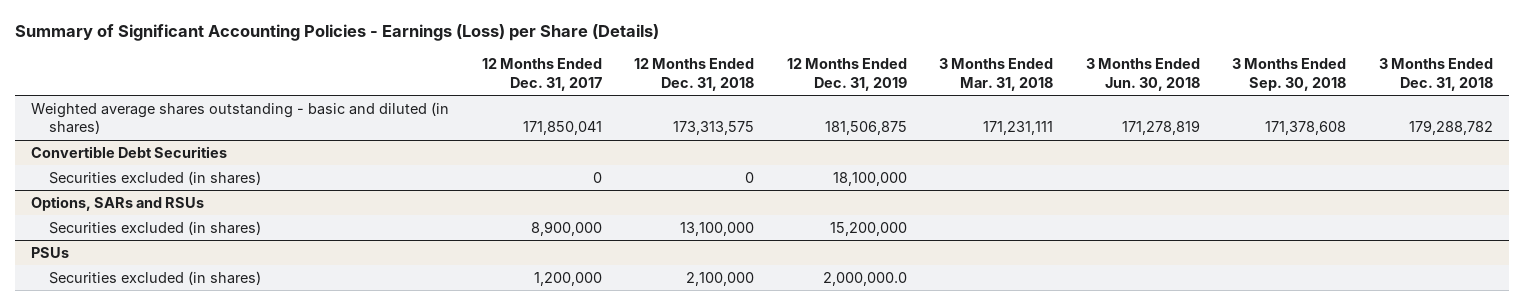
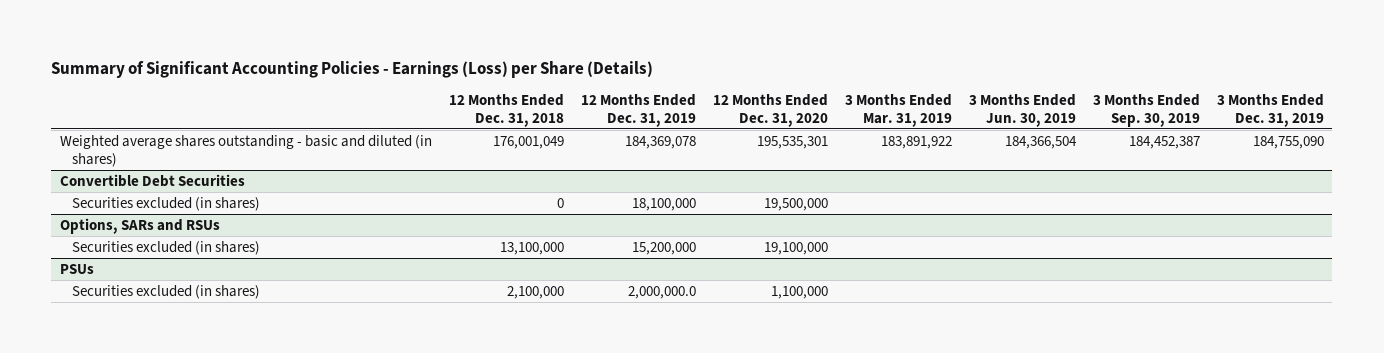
[481,58,602,91] 12 Months Ended Dec. 31, 2017 -> none
[939,58,1054,91] 3 Months Ended Mar. 31, 2018 -> none
[1085,58,1200,91] 3 Months Ended Jun. 30, 2018 -> none
[1232,58,1347,91] 3 Months Ended Sep. 30, 2018 -> none
[1378,58,1493,91] 3 Months Ended Dec. 31, 2018 -> none
none -> [712,93,828,127] 12 Months Ended Dec. 31, 2020
none -> [844,93,952,127] 3 Months Ended Mar. 31, 2019
none -> [968,93,1076,127] 3 Months Ended Jun. 30, 2019
none -> [1092,93,1200,127] 3 Months Ended Sep. 30, 2019
none -> [1216,93,1324,127] 3 Months Ended Dec. 31, 2019
[673,121,755,136] 173,313,575 -> [492,135,564,149] 176,001,049
[824,121,907,136] 181,506,875 -> [624,135,696,149] 184,369,078

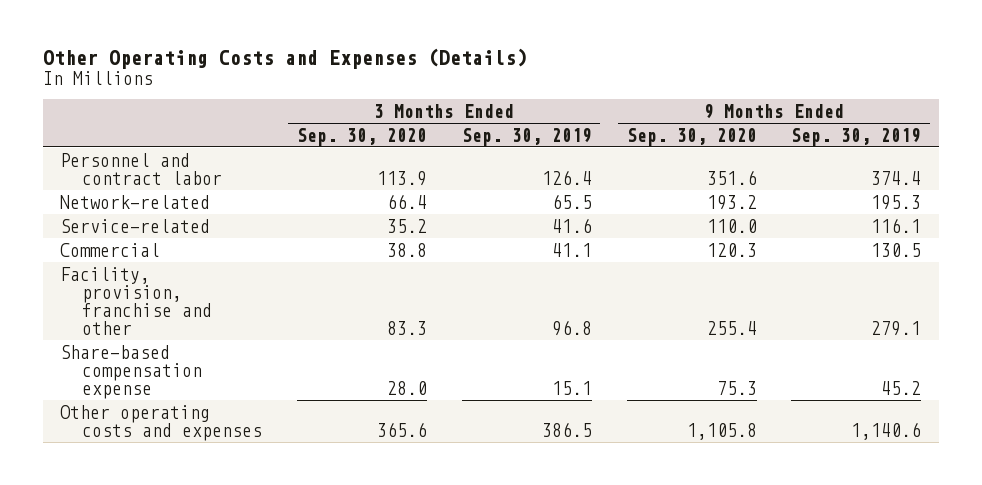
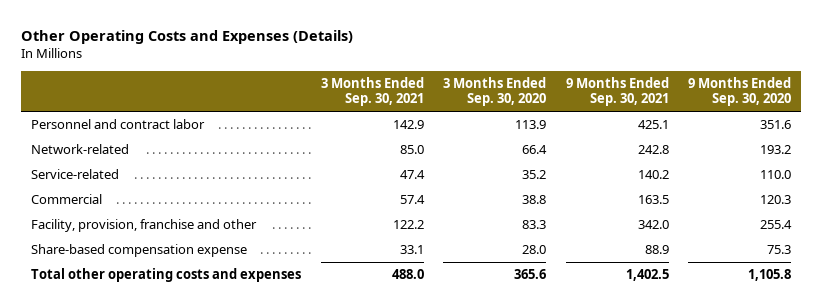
[461,127,592,146] Sep. 30, 2019 -> none
[791,127,922,146] Sep. 30, 2019 -> none
none -> [320,77,424,107] 3 Months Ended Sep. 30, 2021
none -> [565,77,669,107] 9 Months Ended Sep. 30, 2021
[60,404,263,441] Other operating costs and expenses -> [31,267,302,282] Total other operating costs and expenses

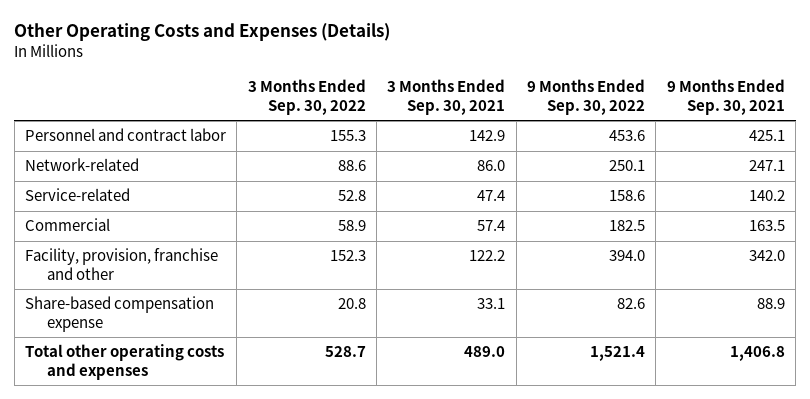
[443,77,547,107] 3 Months Ended Sep. 30, 2020 -> none
[688,77,792,107] 9 Months Ended Sep. 30, 2020 -> none
none -> [247,79,366,115] 3 Months Ended Sep. 30, 2022
none -> [527,79,646,115] 9 Months Ended Sep. 30, 2022
[399,144,424,154] 85.0 -> [477,160,506,172] 86.0
[637,144,669,154] 242.8 -> [748,160,785,172] 247.1
[391,268,424,279] 488.0 -> [464,346,506,358] 489.0
[625,268,669,281] 1,402.5 -> [729,346,785,362] 1,406.8

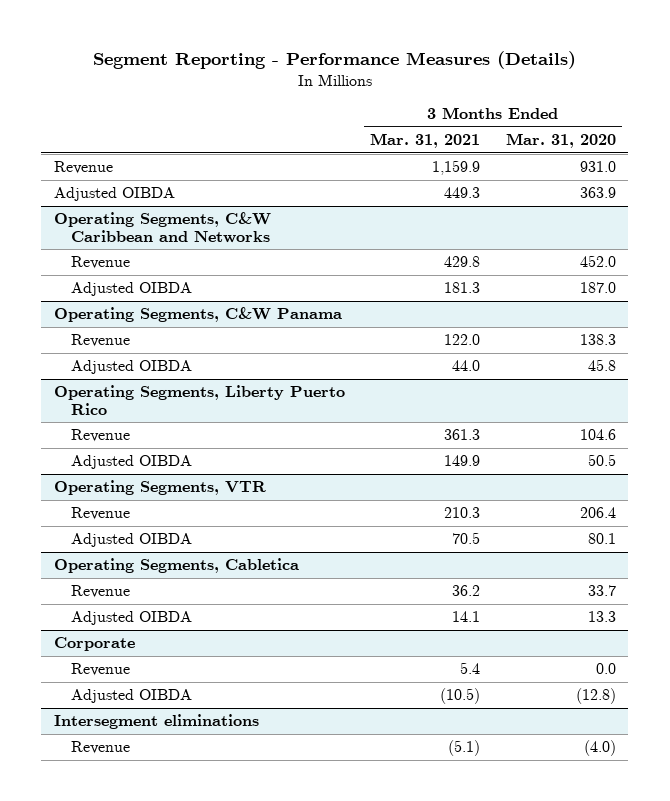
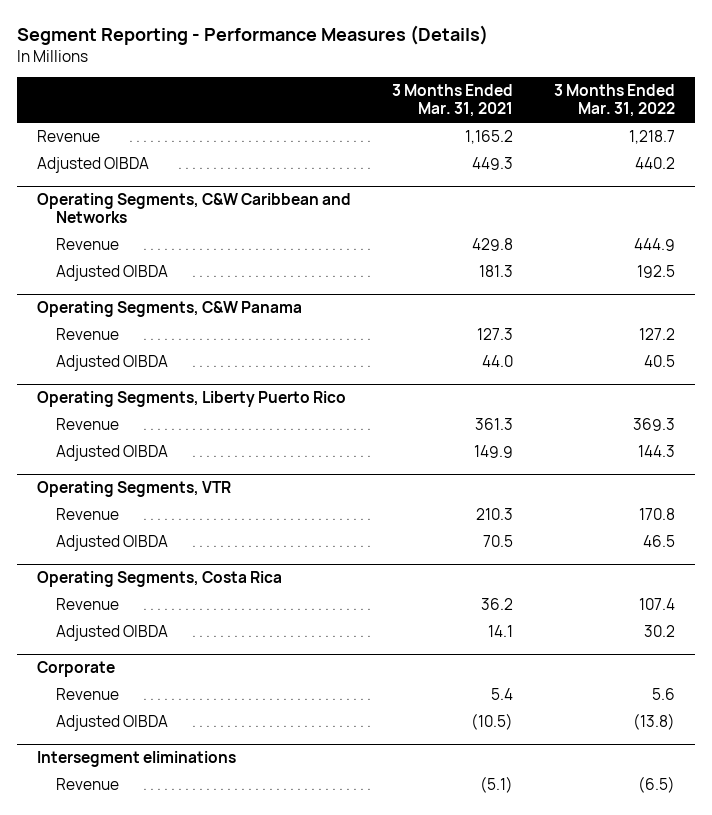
[505,132,616,148] Mar. 31, 2020 -> none
none -> [553,84,675,118] 3 Months Ended Mar. 31, 2022
[432,160,481,176] 1,159.9 -> [464,130,513,145] 1,165.2
[444,334,481,346] 122.0 -> [476,328,513,341] 127.3
[54,558,300,574] Operating Segments, Cabletica -> none
none -> [36,571,282,588] Operating Segments, Costa Rica

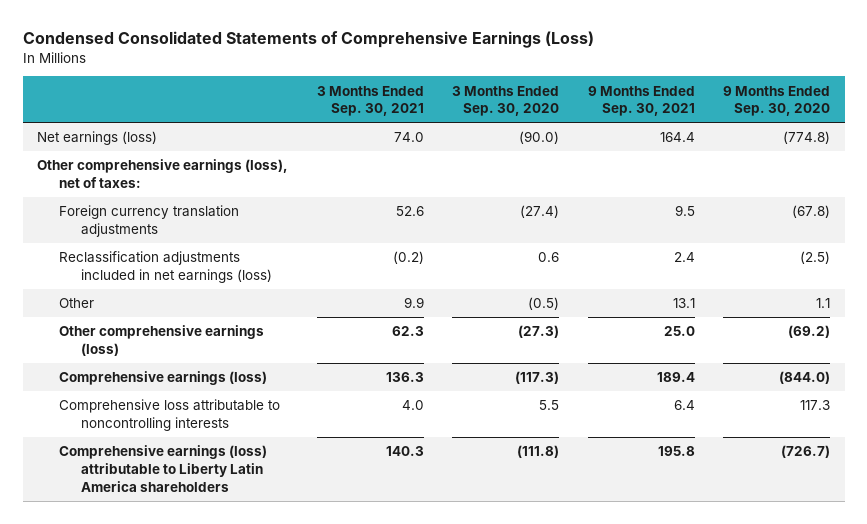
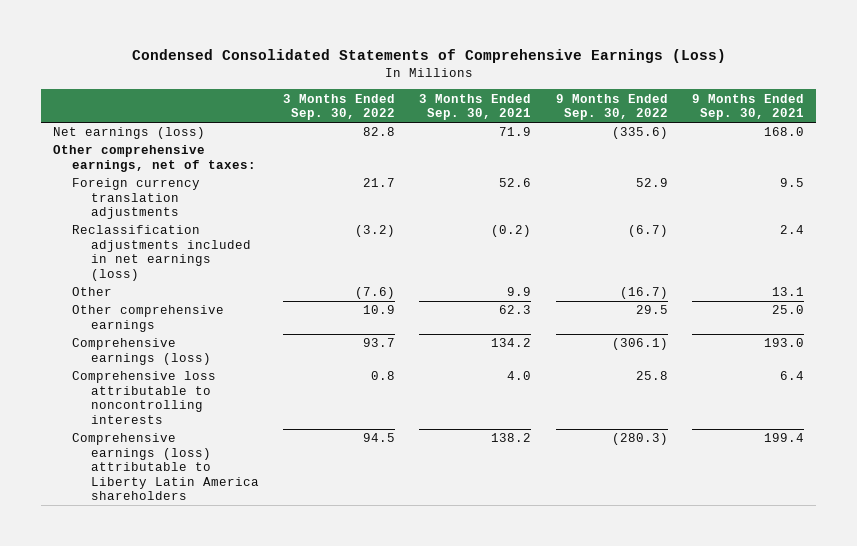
[452,85,560,117] 3 Months Ended Sep. 30, 2020 -> none
[723,85,831,117] 9 Months Ended Sep. 30, 2020 -> none
none -> [282,93,395,121] 3 Months Ended Sep. 30, 2022
none -> [555,93,668,121] 9 Months Ended Sep. 30, 2022
[393,132,424,143] 74.0 -> [499,127,532,137] 71.9
[659,132,695,143] 164.4 -> [763,127,804,137] 168.0
[37,159,289,188] Other comprehensive earnings (loss), net of taxes: -> [53,145,256,172] Other comprehensive earnings, net of taxes:
[59,325,265,356] Other comprehensive earnings (loss) -> [71,305,224,332] Other comprehensive earnings
[385,372,424,383] 136.3 -> [491,338,532,348] 134.2
[656,372,695,383] 189.4 -> [763,338,804,348] 193.0
[385,446,424,457] 140.3 -> [491,433,532,443] 138.2
[657,446,695,457] 195.8 -> [763,433,804,443] 199.4

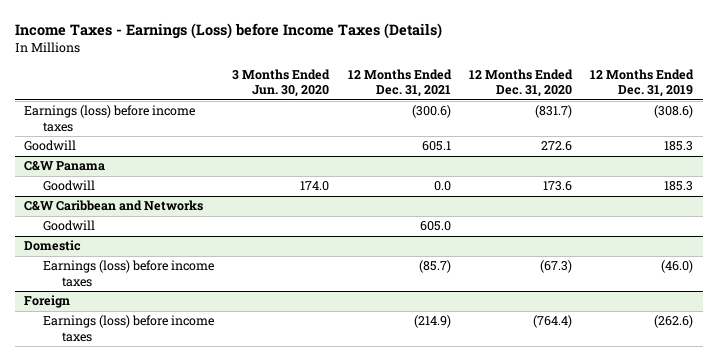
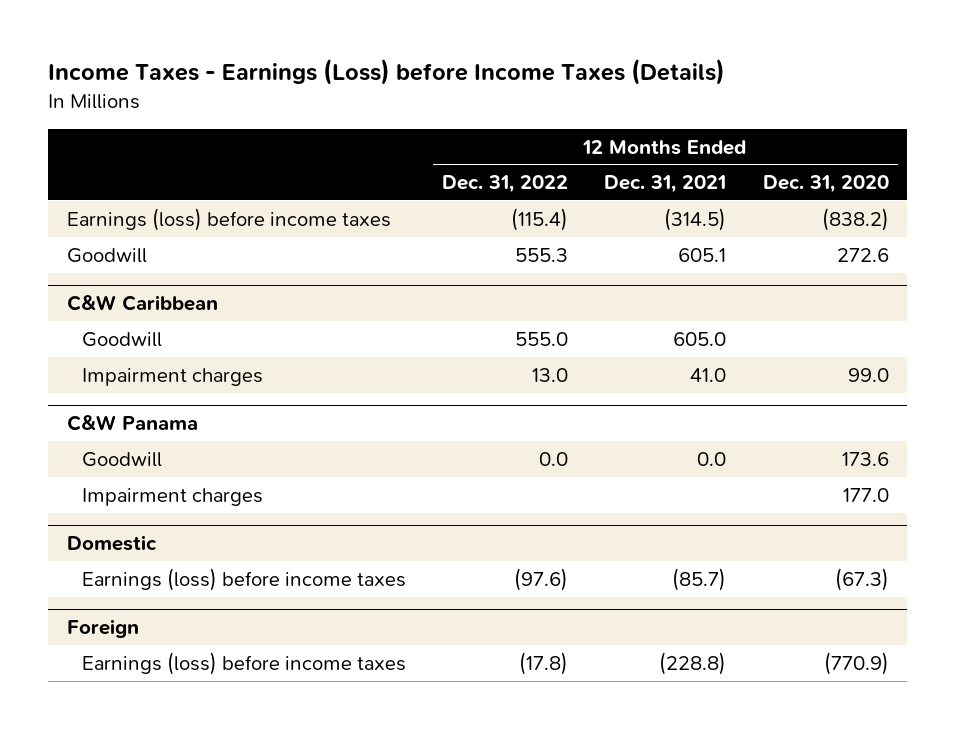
[232,69,331,98] 3 Months Ended Jun. 30, 2020 -> none
[590,69,695,98] 12 Months Ended Dec. 31, 2019 -> none
none -> [442,175,569,194] Dec. 31, 2022
[411,105,451,119] (300.6) -> [664,207,727,231] (314.5)
[535,105,573,119] (831.7) -> [821,207,889,231] (838.2)
none -> [66,295,218,312] C&W Caribbean
none -> [81,331,162,347] Goodwill
none -> [81,367,263,386] Impairment charges
[23,200,203,212] C&W Caribbean and Networks -> none
[42,220,95,232] Goodwill -> none
none -> [81,487,263,506] Impairment charges
[413,315,451,329] (214.9) -> [659,651,727,675] (228.8)
[533,315,573,329] (764.4) -> [823,651,889,675] (770.9)

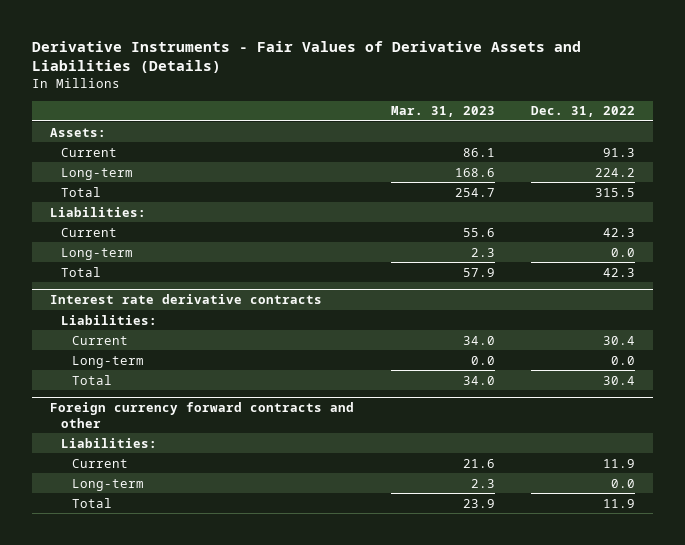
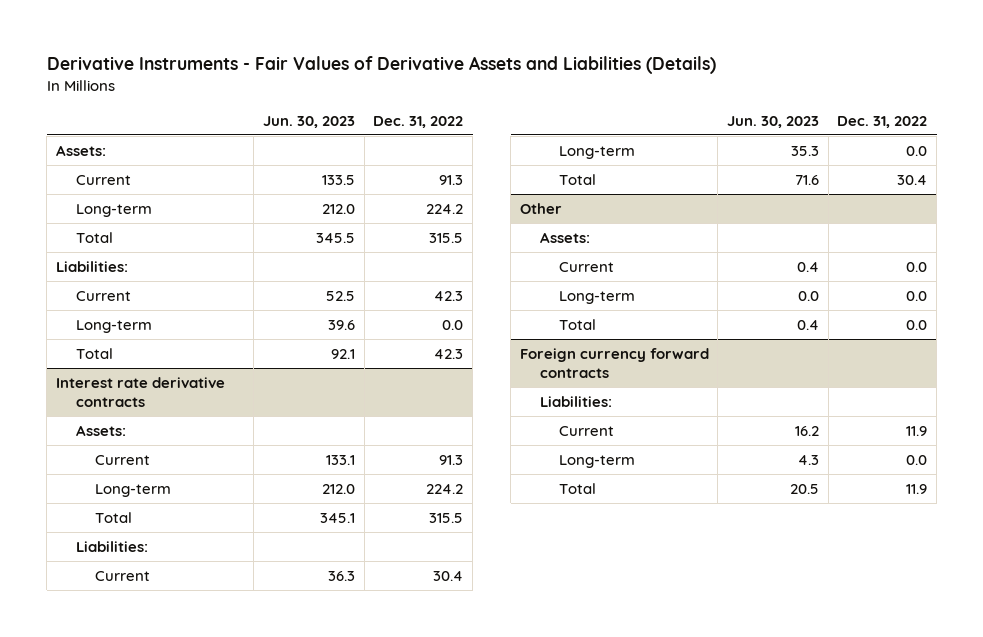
[390,106,495,118] Mar. 31, 2023 -> none
none -> [263,115,356,128] Jun. 30, 2023
none -> [75,424,126,436] Assets:
none -> [95,454,151,465] Current
none -> [95,483,172,497] Long-term
none -> [95,511,133,523] Total
none -> [519,202,562,214] Other
none -> [539,231,590,243] Assets:
none -> [559,261,615,272] Current
none -> [559,290,636,304] Long-term
none -> [559,318,597,330] Total
[50,402,355,428] Foreign currency forward contracts and other -> [519,347,709,378] Foreign currency forward contracts

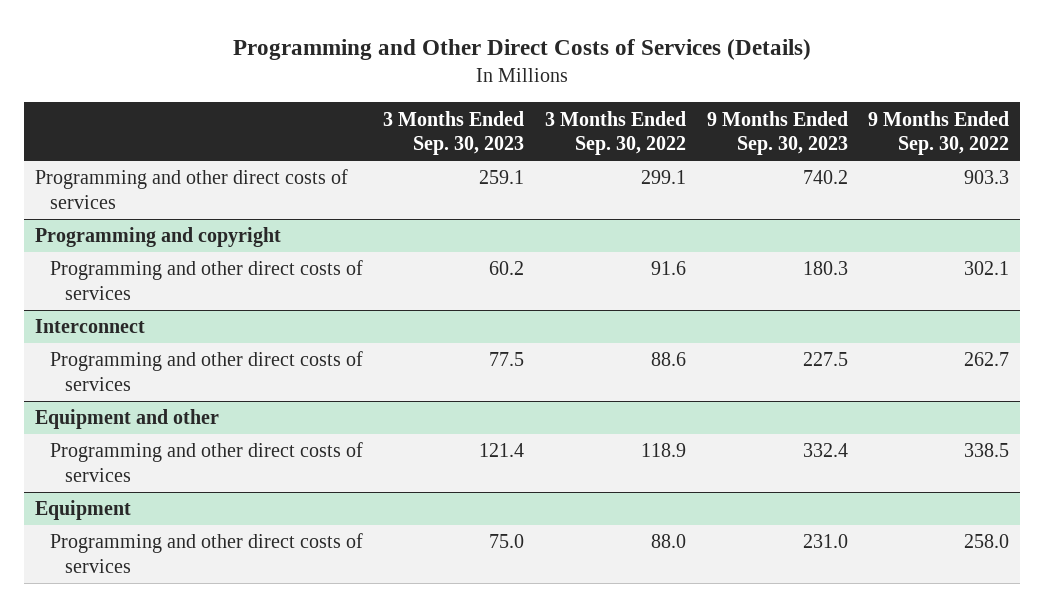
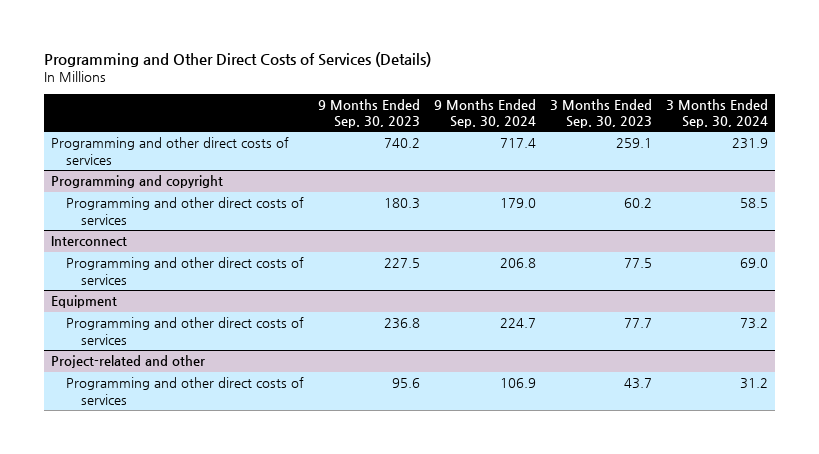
[544,110,686,156] 3 Months Ended Sep. 30, 2022 -> none
[868,110,1010,156] 9 Months Ended Sep. 30, 2022 -> none
none -> [433,98,536,129] 9 Months Ended Sep. 30, 2024
none -> [665,98,768,129] 3 Months Ended Sep. 30, 2024
[34,409,219,430] Equipment and other -> none
[49,442,363,482] Programming and other direct costs of services -> none
[489,534,525,549] 75.0 -> [623,318,652,329] 77.7
[802,534,848,549] 231.0 -> [384,318,421,330] 236.8
none -> [51,355,206,369] Project-related and other
none -> [66,377,305,405] Programming and other direct costs of services

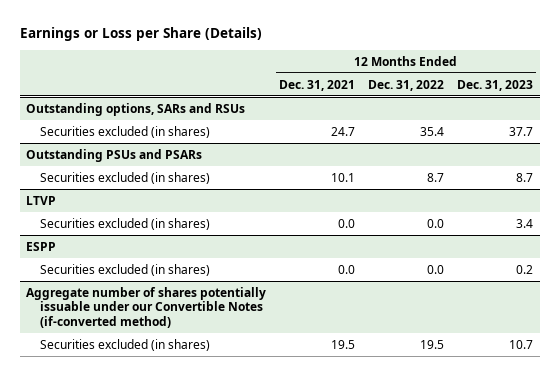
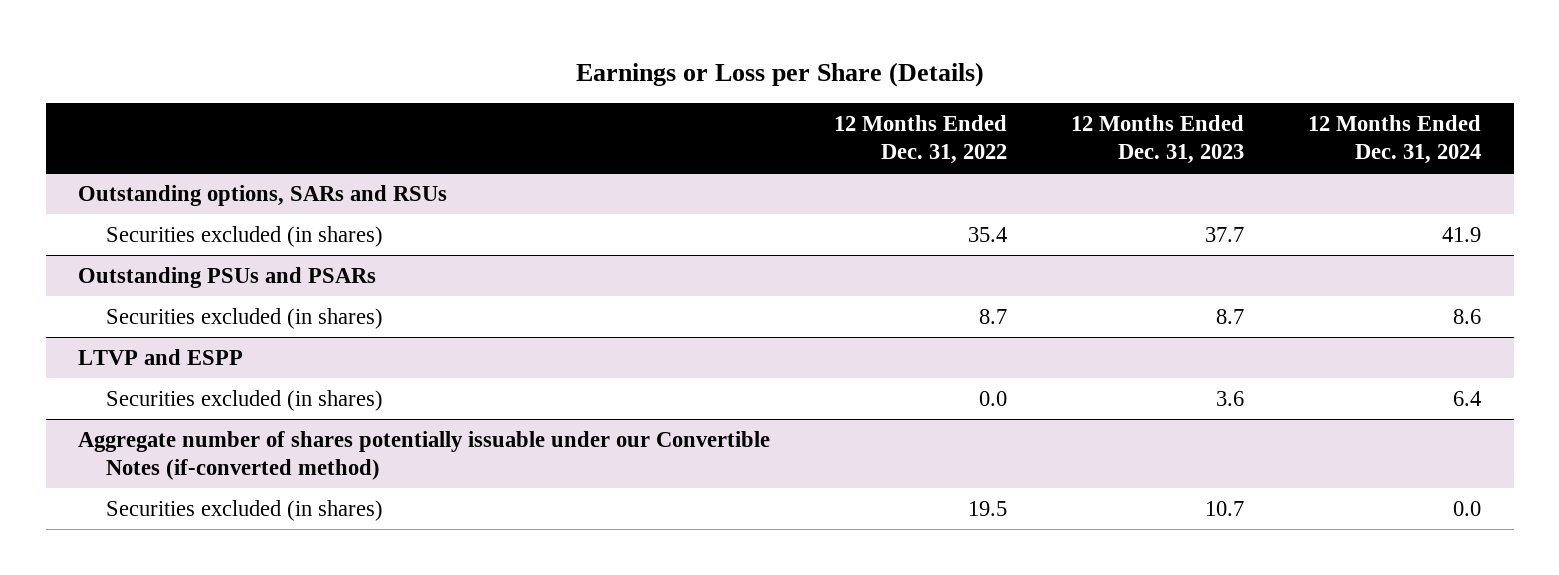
[279,79,356,91] Dec. 31, 2021 -> none
none -> [1308,115,1482,164] 12 Months Ended Dec. 31, 2024
[26,195,57,205] LTVP -> none
[26,241,57,251] ESPP -> none
[39,263,210,276] Securities excluded (in shares) -> none
none -> [77,349,243,366] LTVP and ESPP
[516,218,534,228] 3.4 -> [1216,391,1245,407] 3.6

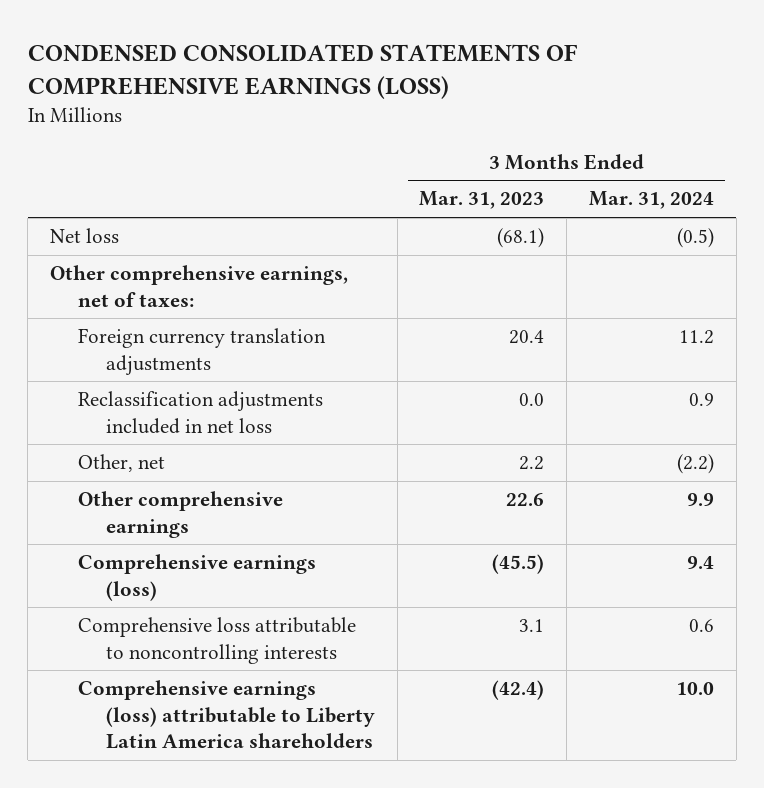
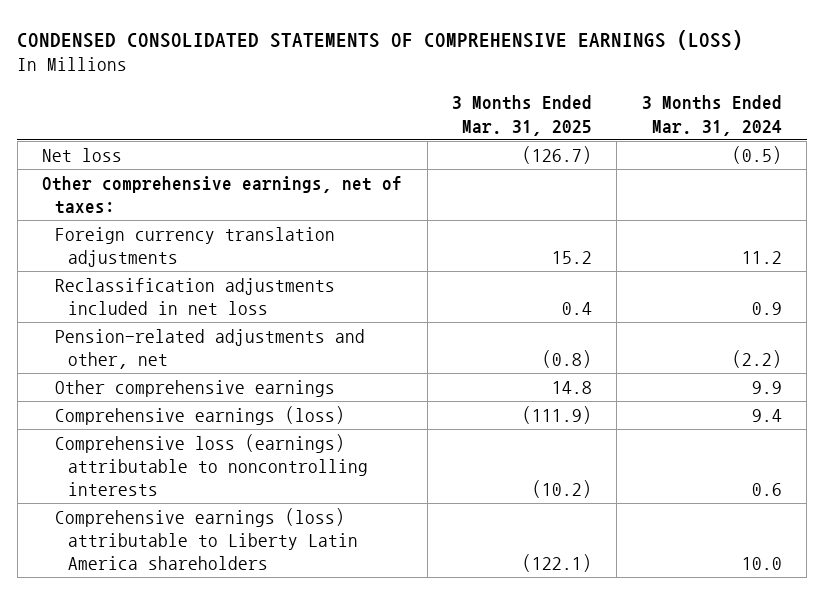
[419,191,545,210] Mar. 31, 2023 -> none
none -> [451,95,592,136] 3 Months Ended Mar. 31, 2025
[77,454,165,473] Other, net -> none
none -> [55,328,366,369] Pension-related adjustments and other, net
[77,617,356,664] Comprehensive loss attributable to noncontrolling interests -> [55,433,369,496] Comprehensive loss (earnings) attributable to noncontrolling interests

